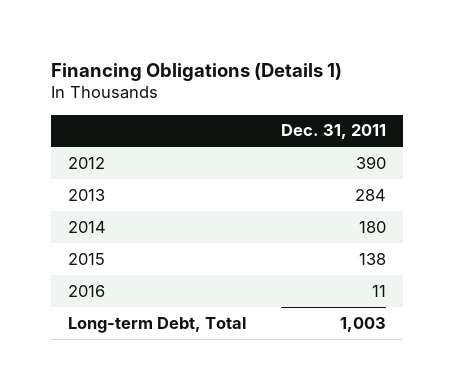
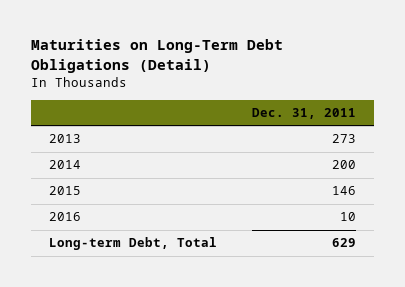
[51,62,343,81] Financing Obligations (Details 1) -> [30,39,283,73] Maturities on Long-Term Debt Obligations (Detail)
[68,156,106,169] 2012 -> none
[354,188,386,201] 284 -> [332,134,357,144] 273
[358,220,386,233] 180 -> [332,160,357,170] 200
[358,252,386,265] 138 -> [332,186,357,196] 146
[371,284,386,297] 11 -> [340,212,357,222] 10
[339,316,386,332] 1,003 -> [332,238,357,248] 629

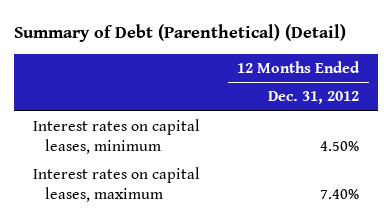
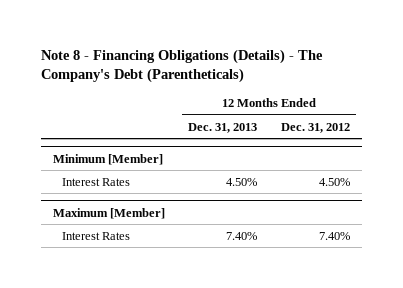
[14,24,347,43] Summary of Debt (Parenthetical) (Detail) -> [40,48,323,84] Note 8 - Financing Obligations (Details) - The Company's Debt (Parentheticals)
none -> [188,122,258,133] Dec. 31, 2013
none -> [52,153,163,165] Minimum [Member]
[32,119,200,155] Interest rates on capital leases, minimum -> [62,177,131,186] Interest Rates
none -> [52,207,165,219] Maximum [Member]
[32,167,200,203] Interest rates on capital leases, maximum -> [62,231,131,240] Interest Rates

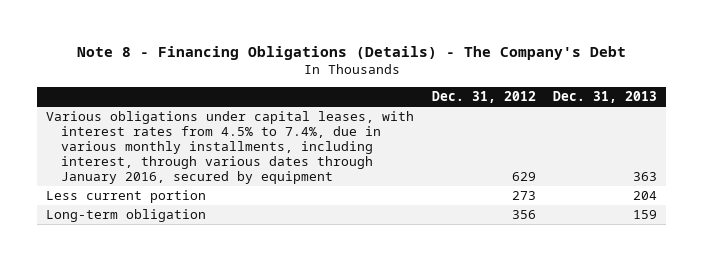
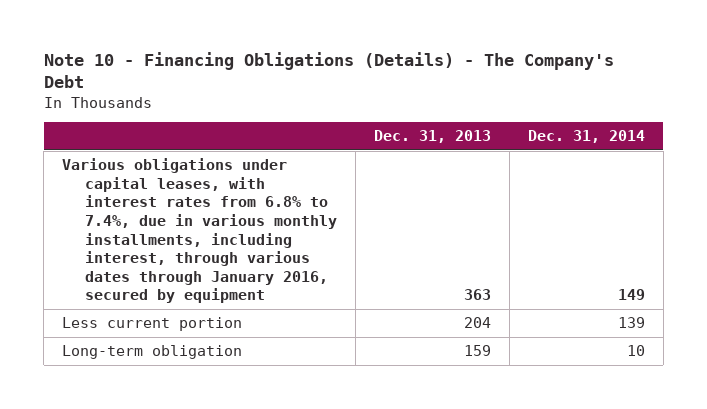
[76,46,626,61] Note 8 - Financing Obligations (Details) - The Company's Debt -> [43,52,614,89] Note 10 - Financing Obligations (Details) - The Company's Debt
[431,91,536,104] Dec. 31, 2012 -> none
none -> [527,130,645,144] Dec. 31, 2014
[46,111,415,185] Various obligations under capital leases, with interest rates from 4.5% to 7.4%, due in various monthly installments, including interest, through various dates through January 2016, secured by equipment -> [62,158,338,304] Various obligations under capital leases, with interest rates from 6.8% to 7.4%, due in various monthly installments, including interest, through various dates through January 2016, secured by equipment

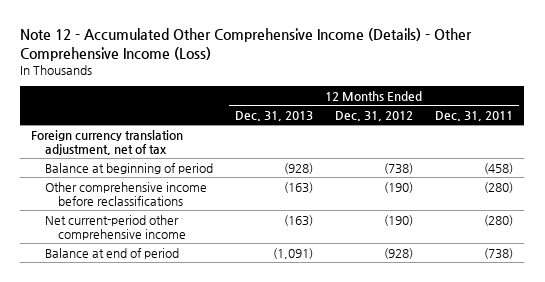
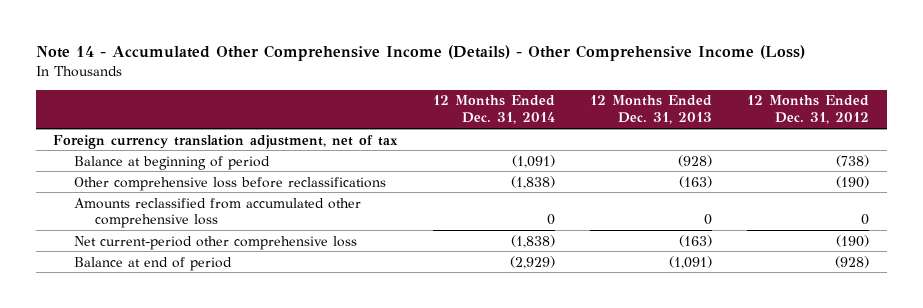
[20,28,473,61] Note 12 - Accumulated Other Comprehensive Income (Details) - Other Comprehensive Income (Loss) -> [35,45,805,62] Note 14 - Accumulated Other Comprehensive Income (Details) - Other Comprehensive Income (Loss)
[435,110,514,121] Dec. 31, 2011 -> none
none -> [432,95,555,125] 12 Months Ended Dec. 31, 2014
[44,181,207,206] Other comprehensive income before reclassifications -> [73,176,386,191] Other comprehensive loss before reclassifications
none -> [73,197,361,229] Amounts reclassified from accumulated other comprehensive loss
[44,214,186,240] Net current-period other comprehensive income -> [73,235,357,250] Net current-period other comprehensive loss

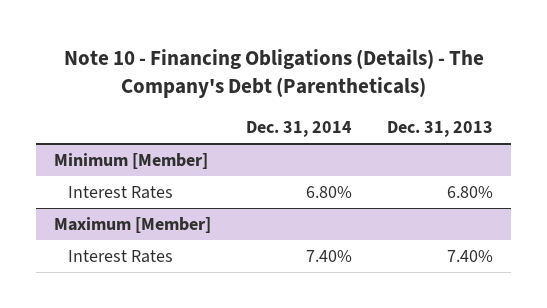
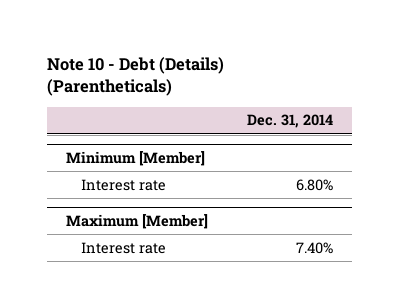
[63,48,484,98] Note 10 - Financing Obligations (Details) - The Company's Debt (Parentheticals) -> [47,56,225,97] Note 10 - Debt (Details) (Parentheticals)
[387,120,494,137] Dec. 31, 2013 -> none
[67,186,173,200] Interest Rates -> [80,178,166,191] Interest rate
[67,250,173,264] Interest Rates -> [80,241,166,254] Interest rate

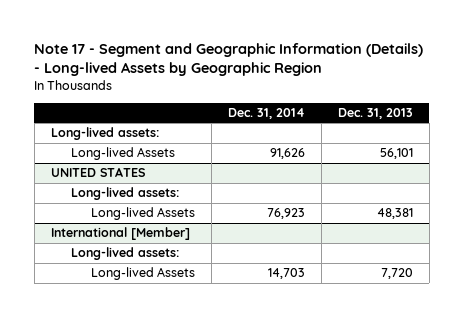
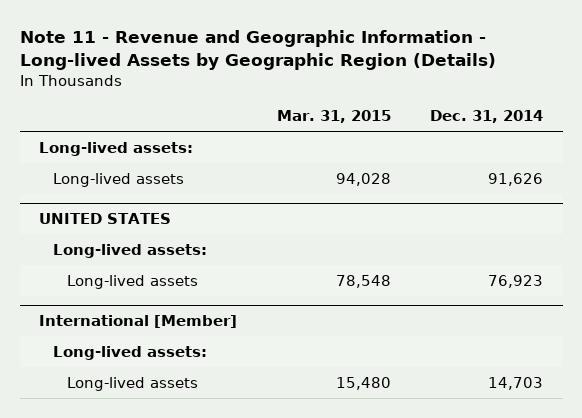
[34,42,424,77] Note 17 - Segment and Geographic Information (Details) - Long-lived Assets by Geographic Region -> [19,29,496,70] Note 11 - Revenue and Geographic Information - Long-lived Assets by Geographic Region (Details)
[337,107,413,119] Dec. 31, 2013 -> none
none -> [276,110,391,124] Mar. 31, 2015
[70,147,175,161] Long-lived Assets -> [53,172,185,187] Long-lived assets
[90,207,195,221] Long-lived Assets -> [67,274,199,289] Long-lived assets
[90,267,195,281] Long-lived Assets -> [67,376,199,391] Long-lived assets

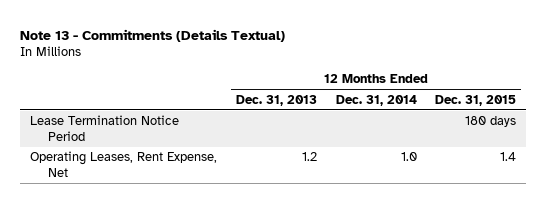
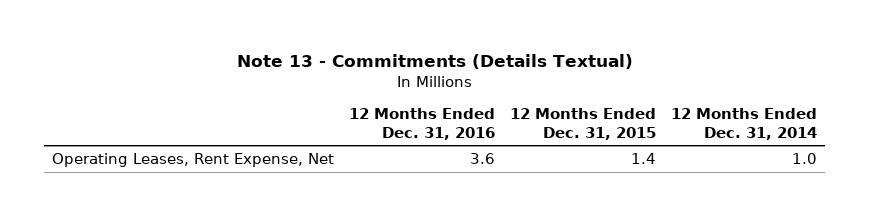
[235,94,317,106] Dec. 31, 2013 -> none
none -> [349,108,496,140] 12 Months Ended Dec. 31, 2016
[29,115,179,142] Lease Termination Notice Period -> none

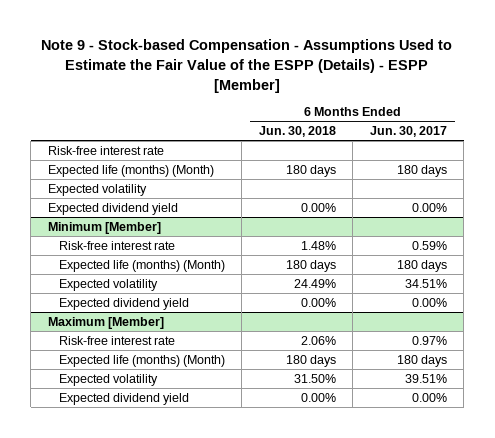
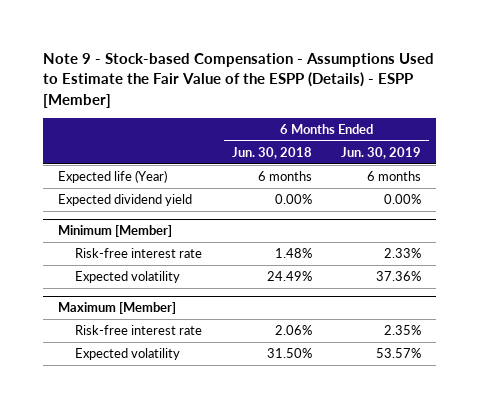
[369,126,447,138] Jun. 30, 2017 -> none
none -> [341,147,422,160] Jun. 30, 2019
[47,145,164,155] Risk-free interest rate -> none
[47,183,147,196] Expected volatility -> none
[47,164,214,177] Expected life (months) (Month) -> [58,170,168,184] Expected life (Year)
[285,164,336,177] 180 days -> [257,171,312,182] 6 months
[58,259,225,272] Expected life (months) (Month) -> none
[58,297,189,310] Expected dividend yield -> none
[58,354,225,367] Expected life (months) (Month) -> none
[58,392,189,405] Expected dividend yield -> none

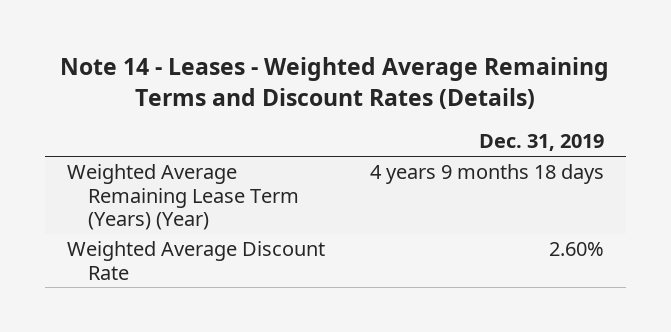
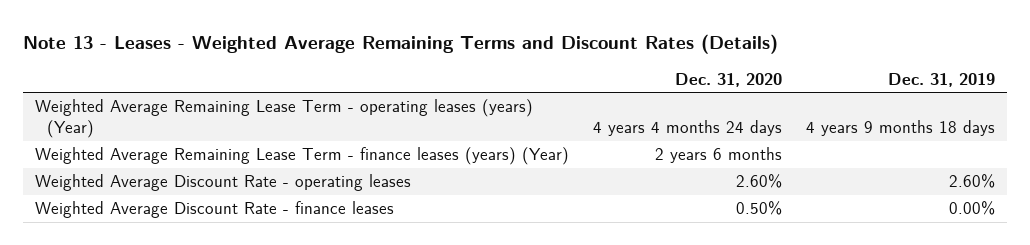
[60,57,610,110] Note 14 - Leases - Weighted Average Remaining Terms and Discount Rates (Details) -> [23,33,779,54] Note 13 - Leases - Weighted Average Remaining Terms and Discount Rates (Details)
none -> [675,72,783,87] Dec. 31, 2020
[66,164,299,231] Weighted Average Remaining Lease Term (Years) (Year) -> [35,99,534,138] Weighted Average Remaining Lease Term - operating leases (years) (Year)
none -> [35,147,570,166] Weighted Average Remaining Lease Term - finance leases (years) (Year)
[66,241,325,280] Weighted Average Discount Rate -> [35,174,412,192] Weighted Average Discount Rate - operating leases
none -> [35,201,395,219] Weighted Average Discount Rate - finance leases

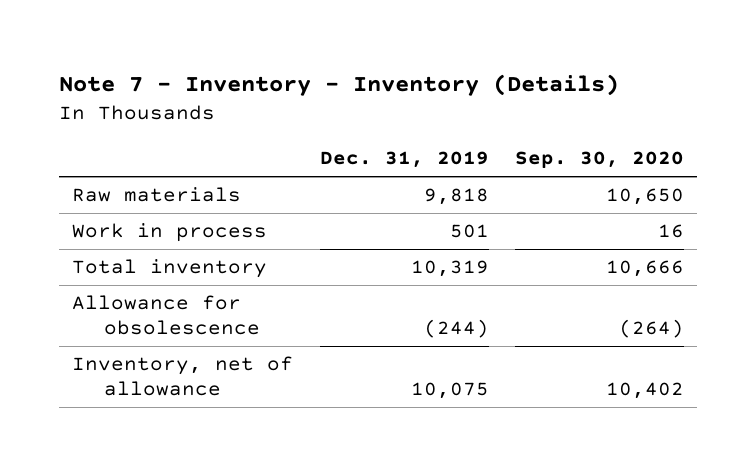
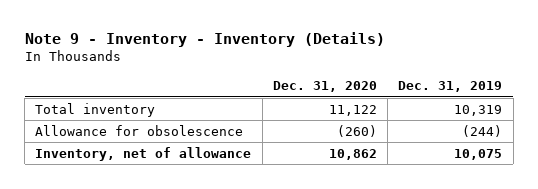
[59,74,620,97] Note 7 - Inventory - Inventory (Details) -> [24,32,385,48] Note 9 - Inventory - Inventory (Details)
[515,151,685,169] Sep. 30, 2020 -> none
none -> [272,80,377,92] Dec. 31, 2020
[72,187,242,203] Raw materials -> none
[72,223,268,243] Work in process -> none

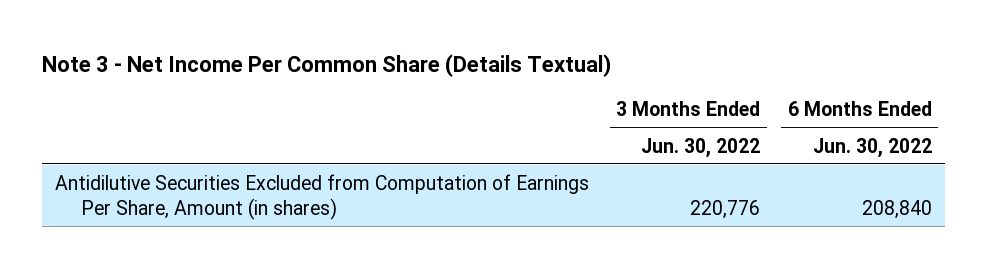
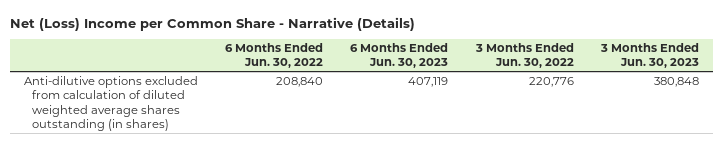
[41,53,611,77] Note 3 - Net Income Per Common Share (Details Textual) -> [10,16,416,31] Net (Loss) Income per Common Share - Narrative (Details)
none -> [350,43,449,69] 6 Months Ended Jun. 30, 2023
none -> [599,43,699,69] 3 Months Ended Jun. 30, 2023
[55,174,590,220] Antidilutive Securities Excluded from Computation of Earnings Per Share, Amount (in shares) -> [23,75,198,132] Anti-dilutive options excluded from calculation of diluted weighted average shares outstanding (in shares)

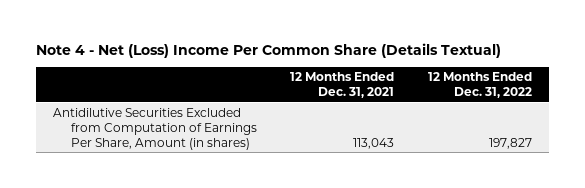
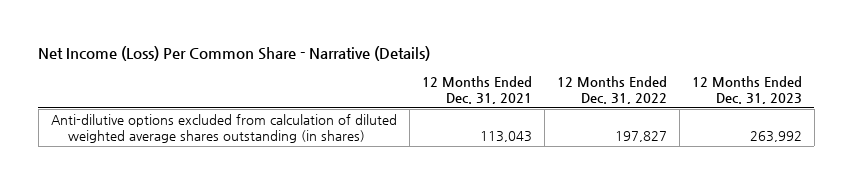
[36,43,502,59] Note 4 - Net (Loss) Income Per Common Share (Details Textual) -> [38,46,431,62] Net Income (Loss) Per Common Share - Narrative (Details)
none -> [691,75,802,104] 12 Months Ended Dec. 31, 2023
[53,108,257,150] Antidilutive Securities Excluded from Computation of Earnings Per Share, Amount (in shares) -> [50,114,397,143] Anti-dilutive options excluded from calculation of diluted weighted average shares outstanding (in shares)

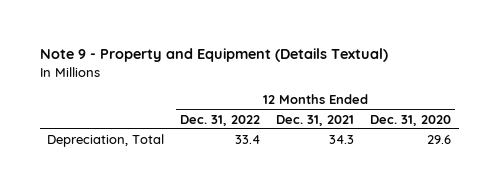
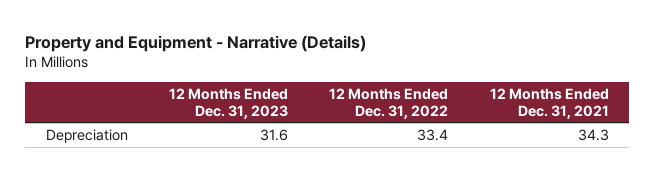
[39,48,388,63] Note 9 - Property and Equipment (Details Textual) -> [25,34,367,52] Property and Equipment - Narrative (Details)
[370,114,452,126] Dec. 31, 2020 -> none
none -> [169,87,289,119] 12 Months Ended Dec. 31, 2023
[47,134,165,148] Depreciation, Total -> [45,128,128,143] Depreciation

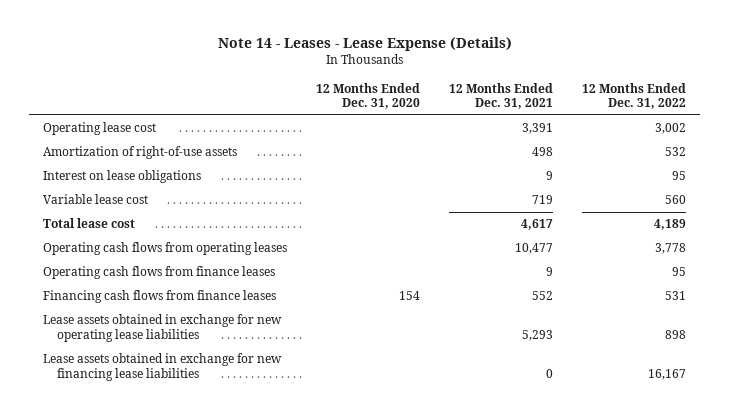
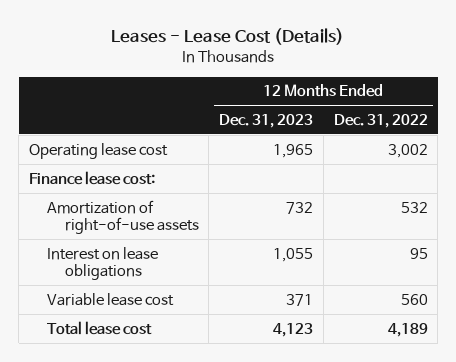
[217,36,512,51] Note 14 - Leases - Lease Expense (Details) -> [111,27,345,45] Leases - Lease Cost (Details)
[316,82,421,110] 12 Months Ended Dec. 31, 2020 -> none
[448,82,553,110] 12 Months Ended Dec. 31, 2021 -> none
none -> [219,114,314,129] Dec. 31, 2023
none -> [28,170,155,185] Finance lease cost:
[43,242,288,256] Operating cash flows from operating leases -> none
[43,266,276,280] Operating cash flows from finance leases -> none
[43,290,277,304] Financing cash flows from finance leases -> none
[43,314,283,343] Lease assets obtained in exchange for new operating lease liabilities -> none
[43,353,283,382] Lease assets obtained in exchange for new financing lease liabilities -> none

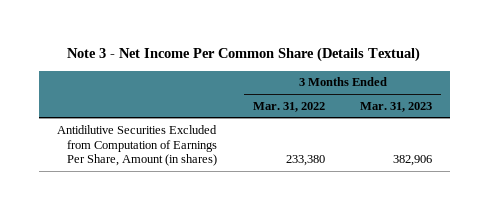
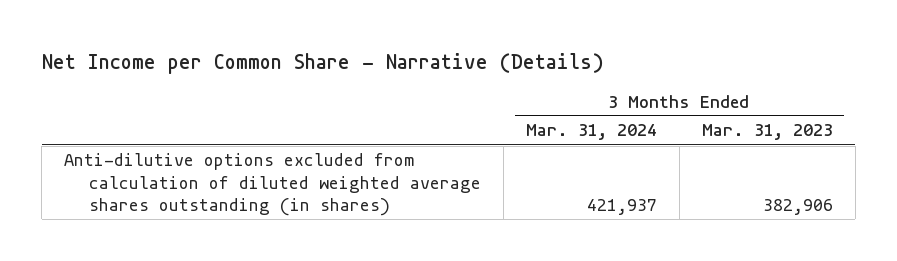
[67,47,421,63] Note 3 - Net Income Per Common Share (Details Textual) -> [41,53,604,75] Net Income per Common Share - Narrative (Details)
[252,101,325,112] Mar. 31, 2022 -> none
none -> [525,124,657,141] Mar. 31, 2024
[56,124,218,167] Antidilutive Securities Excluded from Computation of Earnings Per Share, Amount (in shares) -> [64,153,481,217] Anti-dilutive options excluded from calculation of diluted weighted average shares outstanding (in shares)

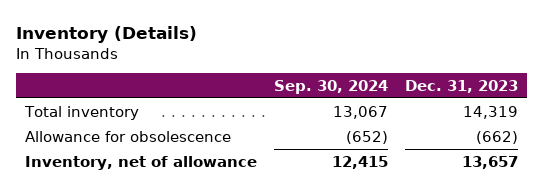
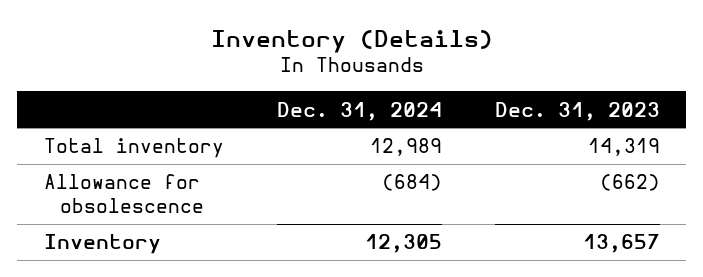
[274,79,389,94] Sep. 30, 2024 -> none
none -> [276,101,442,121] Dec. 31, 2024
[24,155,257,170] Inventory, net of allowance -> [43,234,161,255] Inventory

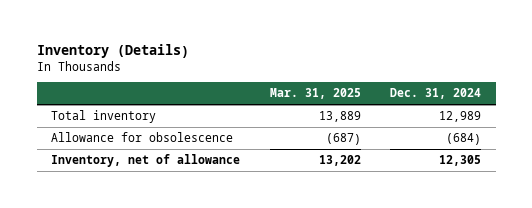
[494,101,660,121] Dec. 31, 2023 -> none
none -> [269,88,361,100] Mar. 31, 2025
[43,234,161,255] Inventory -> [51,154,241,168] Inventory, net of allowance

